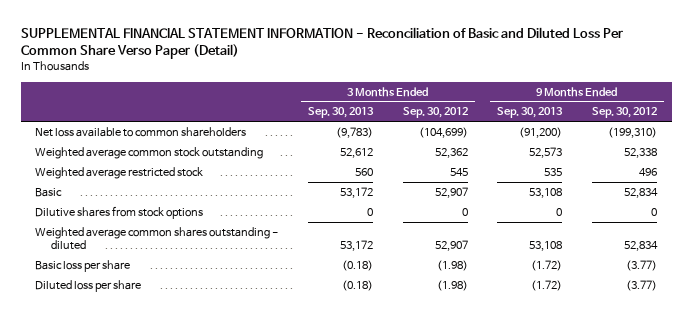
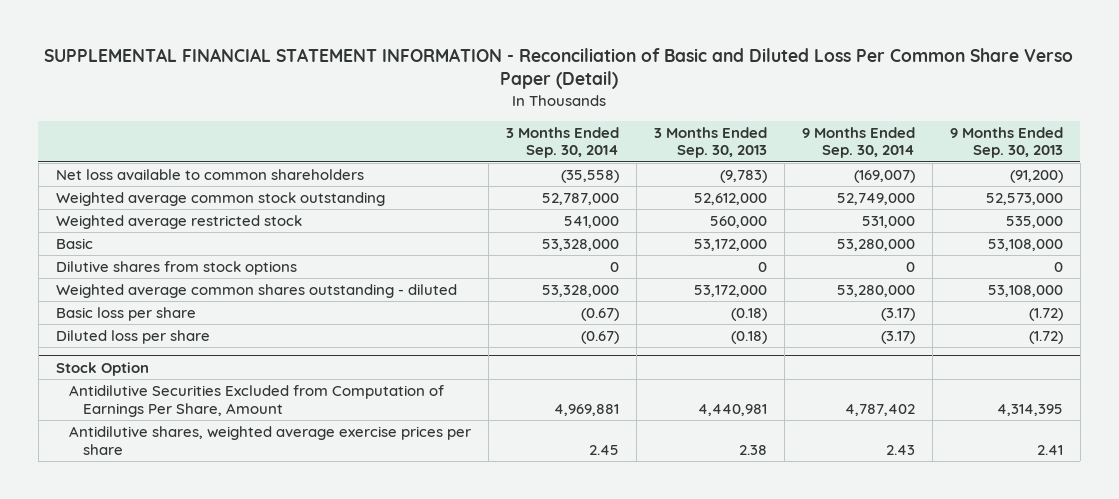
[402,107,468,119] Sep. 30, 2012 -> none
[591,107,657,119] Sep. 30, 2012 -> none
none -> [506,126,620,159] 3 Months Ended Sep. 30, 2014
none -> [801,126,915,159] 9 Months Ended Sep. 30, 2014
[339,147,373,158] 52,612 -> [694,193,768,206] 52,612,000
[529,146,563,158] 52,573 -> [985,193,1063,206] 52,573,000
[354,167,373,176] 560 -> [710,216,768,229] 560,000
[544,167,563,176] 535 -> [1005,216,1063,229] 535,000
[339,186,373,198] 53,172 -> [694,239,768,252] 53,172,000
[529,187,563,198] 53,108 -> [987,239,1063,252] 53,108,000
[339,240,373,252] 53,172 -> [694,285,768,298] 53,172,000
[529,241,563,252] 53,108 -> [987,285,1063,298] 53,108,000
none -> [55,361,149,376] Stock Option
none -> [69,385,445,417] Antidilutive Securities Excluded from Computation of Earnings Per Share, Amount
none -> [69,426,472,455] Antidilutive shares, weighted average exercise prices per share

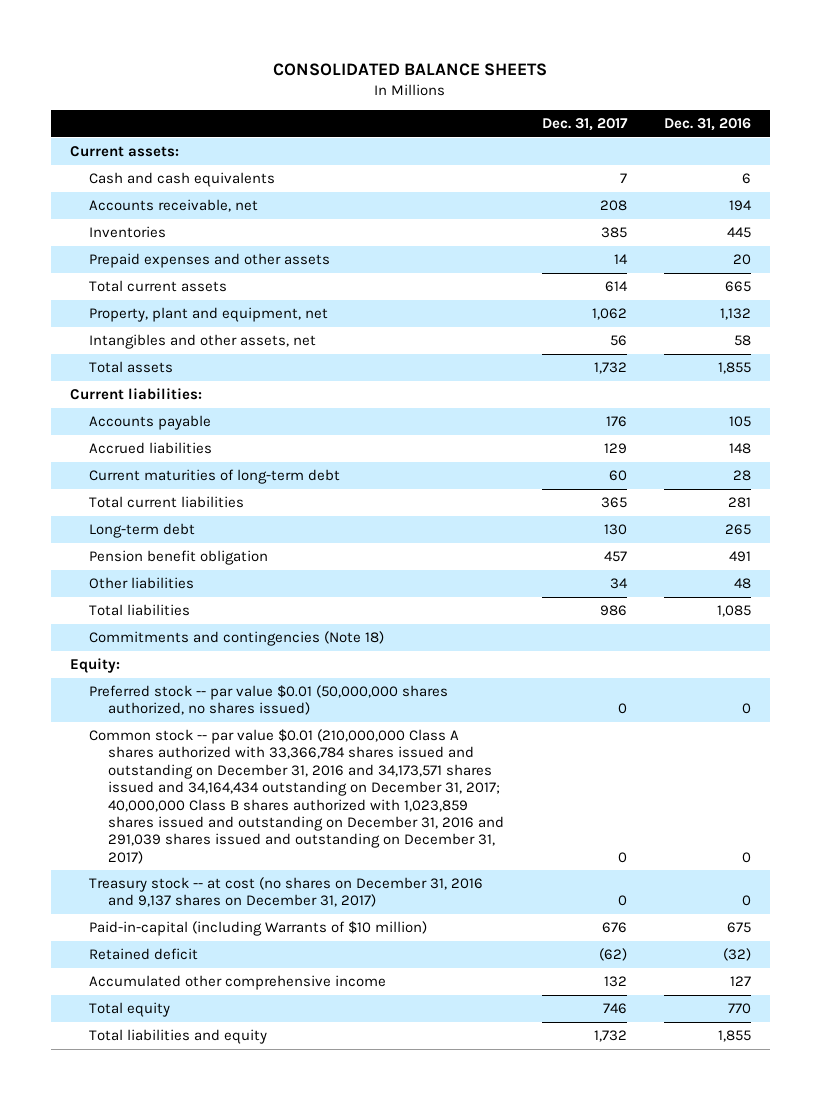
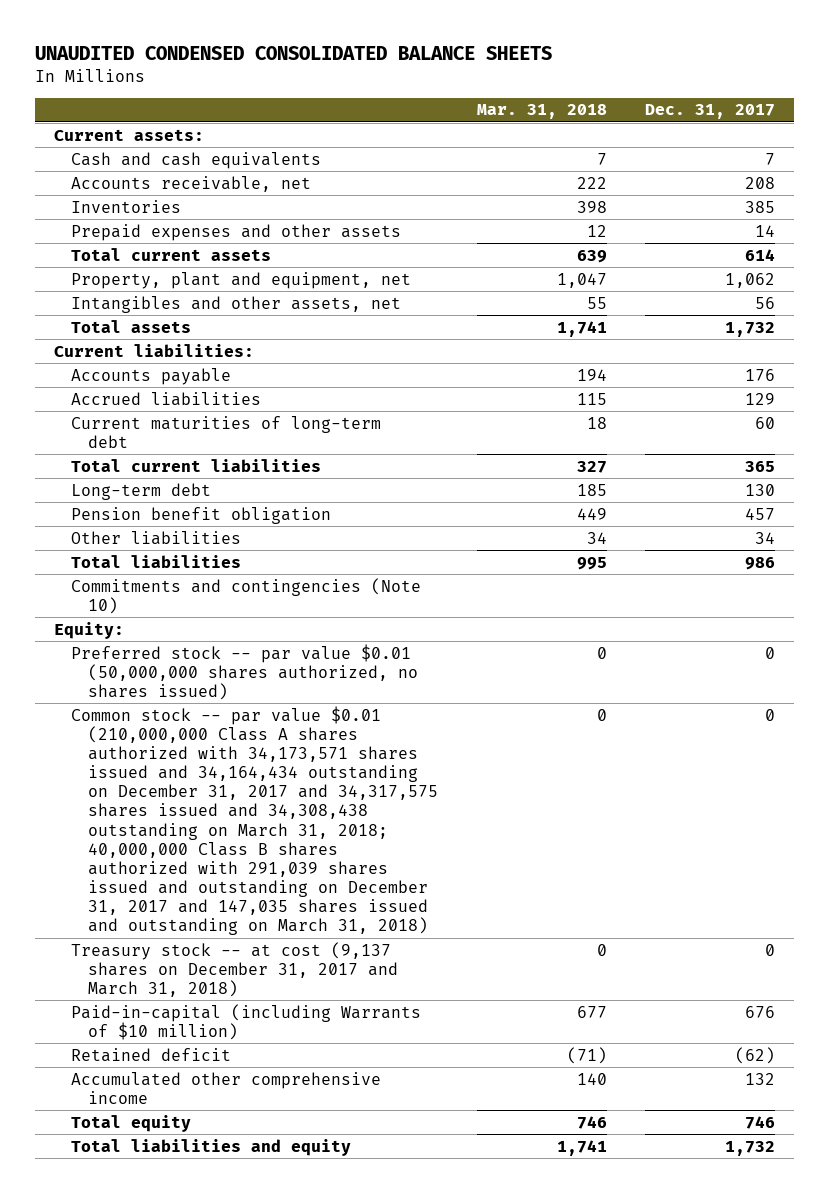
[273,62,548,76] CONSOLIDATED BALANCE SHEETS -> [34,45,552,60] UNAUDITED CONDENSED CONSOLIDATED BALANCE SHEETS
[663,118,751,132] Dec. 31, 2016 -> none
none -> [476,104,607,120] Mar. 31, 2018
[88,631,384,647] Commitments and contingencies (Note 18) -> [71,577,422,614] Commitments and contingencies (Note 10)
[88,729,505,864] Common stock -- par value $0.01 (210,000,000 Class A shares authorized with 33,366,784 shares issued and outstanding on December 31, 2016 and 34,173,571 shares issued and 34,164,434 outstanding on December 31, 2017; 40,000,000 Class B shares authorized with 1,023,859 shares issued and outstanding on December 31, 2016 and 291,039 shares issued and outstanding on December 31, 2017) -> [71,705,439,936] Common stock -- par value $0.01 (210,000,000 Class A shares authorized with 34,173,571 shares issued and 34,164,434 outstanding on December 31, 2017 and 34,317,575 shares issued and 34,308,438 outstanding on March 31, 2018; 40,000,000 Class B shares authorized with 291,039 shares issued and outstanding on December 31, 2017 and 147,035 shares issued and outstanding on March 31, 2018)
[88,877,483,908] Treasury stock -- at cost (no shares on December 31, 2016 and 9,137 shares on December 31, 2017) -> [71,941,399,997] Treasury stock -- at cost (9,137 shares on December 31, 2017 and March 31, 2018)

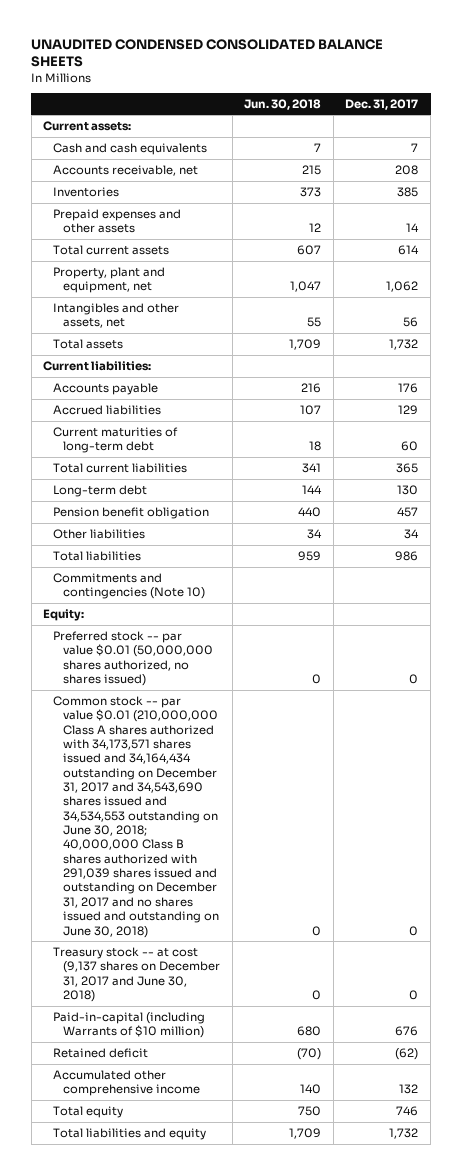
[476,104,607,120] Mar. 31, 2018 -> none
none -> [244,98,322,110] Jun. 30, 2018
[71,705,439,936] Common stock -- par value $0.01 (210,000,000 Class A shares authorized with 34,173,571 shares issued and 34,164,434 outstanding on December 31, 2017 and 34,317,575 shares issued and 34,308,438 outstanding on March 31, 2018; 40,000,000 Class B shares authorized with 291,039 shares issued and outstanding on December 31, 2017 and 147,035 shares issued and outstanding on March 31, 2018) -> [53,695,220,938] Common stock -- par value $0.01 (210,000,000 Class A shares authorized with 34,173,571 shares issued and 34,164,434 outstanding on December 31, 2017 and 34,543,690 shares issued and 34,534,553 outstanding on June 30, 2018; 40,000,000 Class B shares authorized with 291,039 shares issued and outstanding on December 31, 2017 and no shares issued and outstanding on June 30, 2018)
[71,941,399,997] Treasury stock -- at cost (9,137 shares on December 31, 2017 and March 31, 2018) -> [53,946,221,1002] Treasury stock -- at cost (9,137 shares on December 31, 2017 and June 30, 2018)

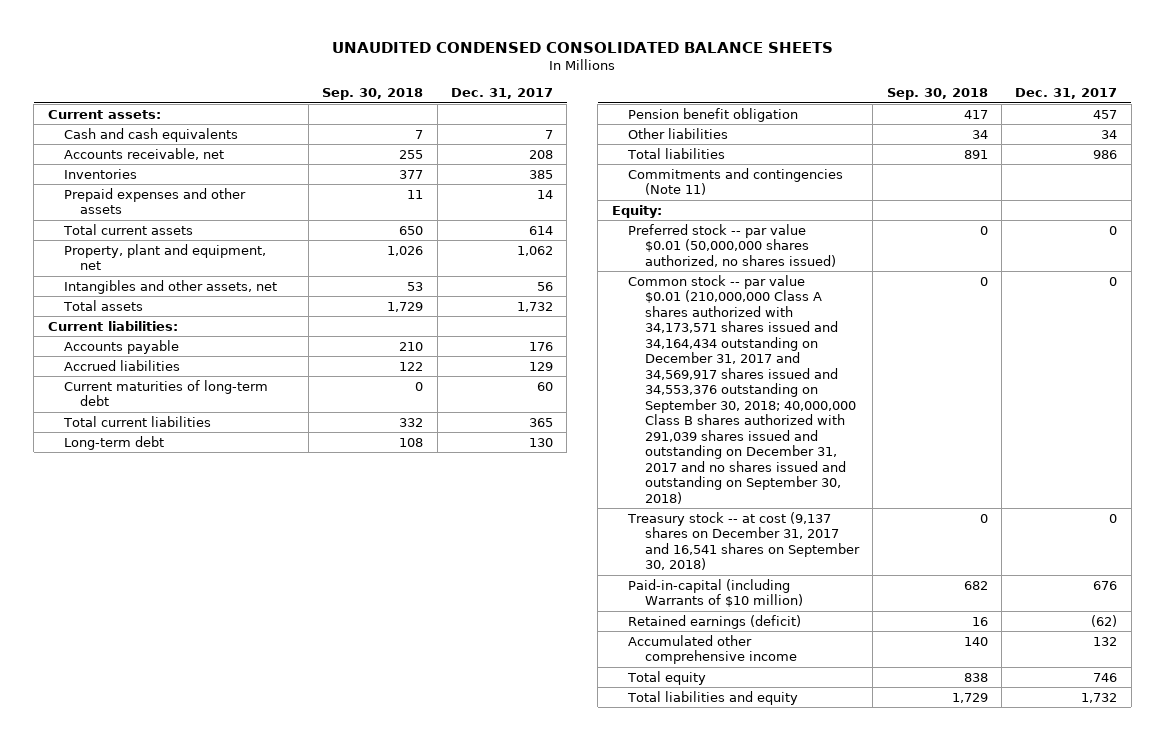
[244,98,322,110] Jun. 30, 2018 -> none
none -> [322,88,424,101] Sep. 30, 2018
[53,572,206,600] Commitments and contingencies (Note 10) -> [628,167,844,196] Commitments and contingencies (Note 11)
[53,695,220,938] Common stock -- par value $0.01 (210,000,000 Class A shares authorized with 34,173,571 shares issued and 34,164,434 outstanding on December 31, 2017 and 34,543,690 shares issued and 34,534,553 outstanding on June 30, 2018; 40,000,000 Class B shares authorized with 291,039 shares issued and outstanding on December 31, 2017 and no shares issued and outstanding on June 30, 2018) -> [628,274,856,504] Common stock -- par value $0.01 (210,000,000 Class A shares authorized with 34,173,571 shares issued and 34,164,434 outstanding on December 31, 2017 and 34,569,917 shares issued and 34,553,376 outstanding on September 30, 2018; 40,000,000 Class B shares authorized with 291,039 shares issued and outstanding on December 31, 2017 and no shares issued and outstanding on September 30, 2018)
[53,946,221,1002] Treasury stock -- at cost (9,137 shares on December 31, 2017 and June 30, 2018) -> [627,511,860,571] Treasury stock -- at cost (9,137 shares on December 31, 2017 and 16,541 shares on September 30, 2018)
[53,1047,149,1058] Retained deficit -> [628,614,802,629] Retained earnings (deficit)

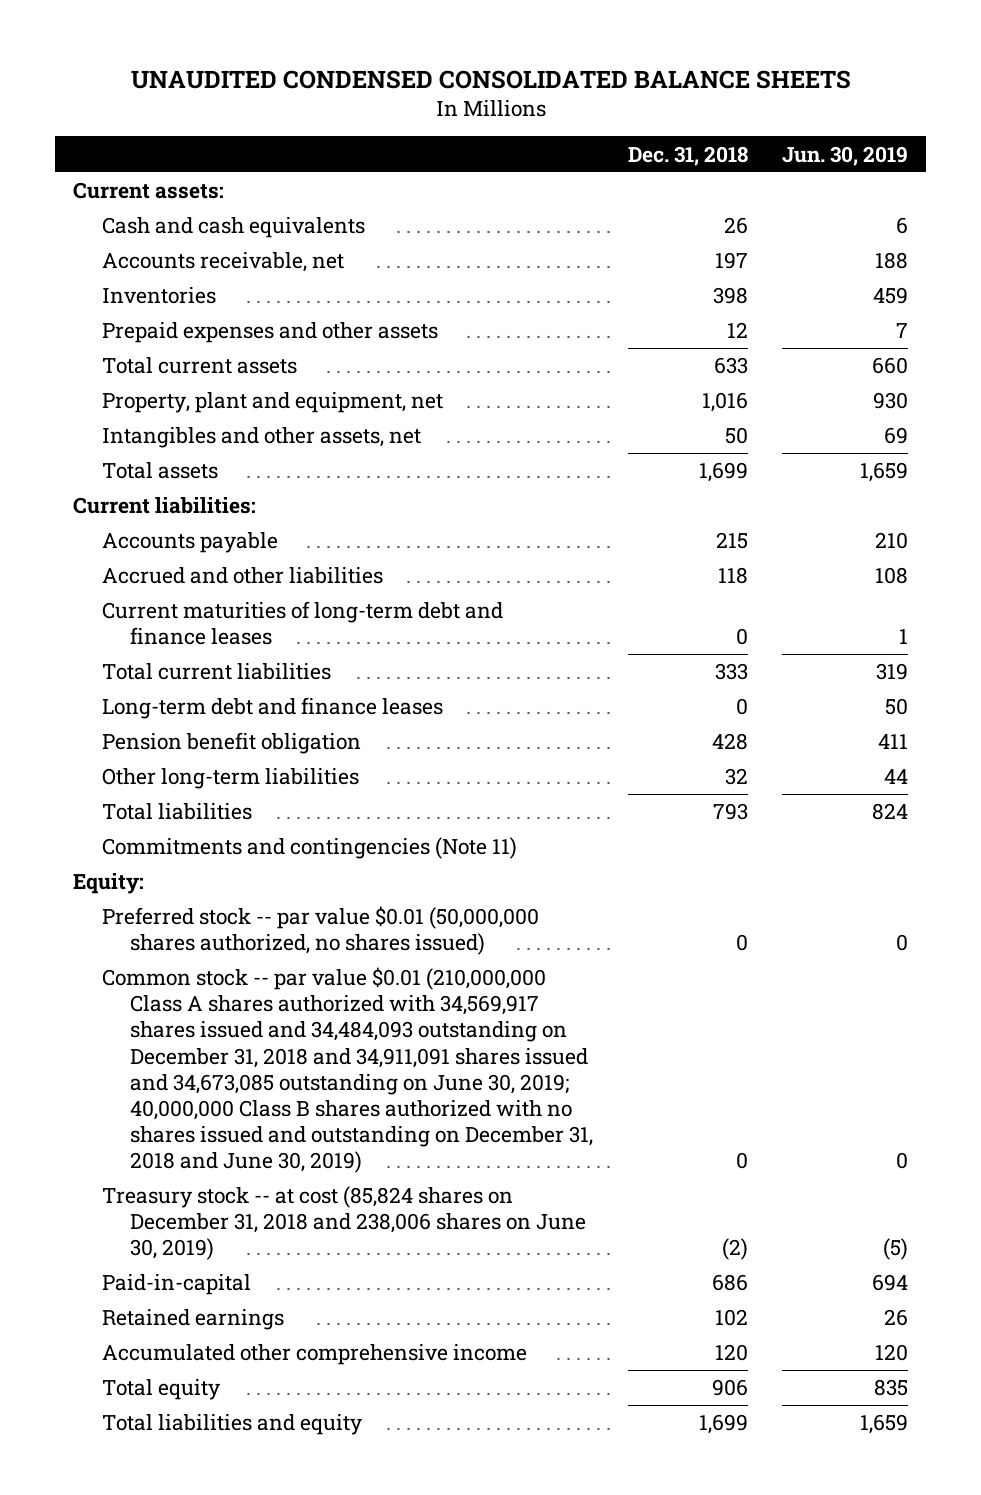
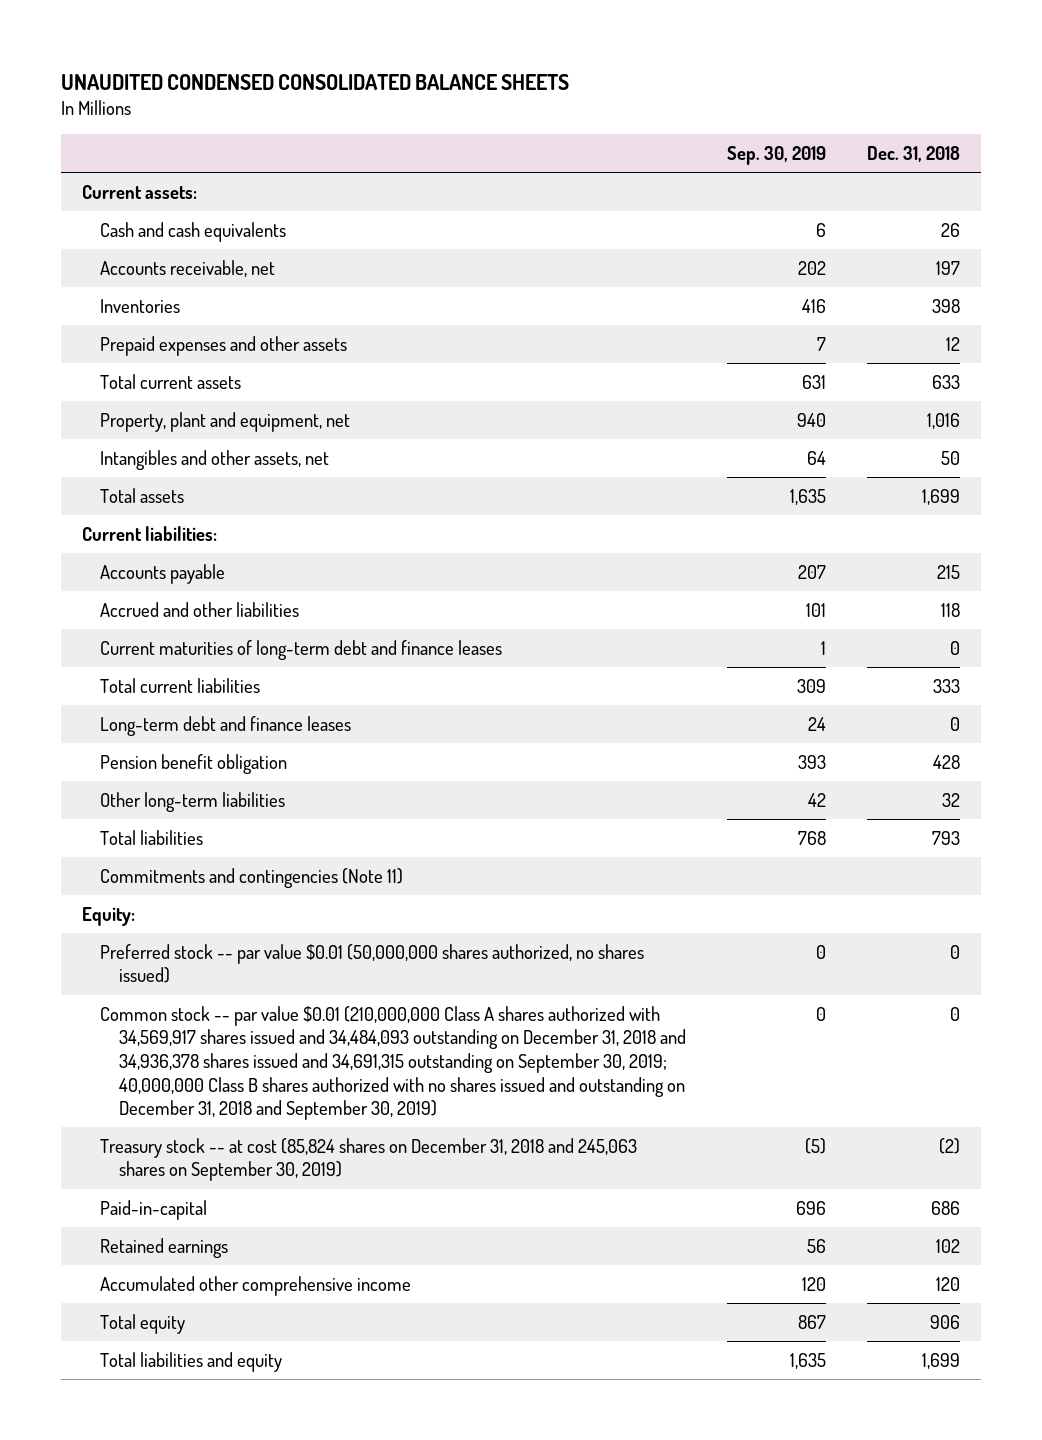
[782,145,909,166] Jun. 30, 2019 -> none
none -> [727,145,827,165] Sep. 30, 2019
[101,967,594,1174] Common stock -- par value $0.01 (210,000,000 Class A shares authorized with 34,569,917 shares issued and 34,484,093 outstanding on December 31, 2018 and 34,911,091 shares issued and 34,673,085 outstanding on June 30, 2019; 40,000,000 Class B shares authorized with no shares issued and outstanding on December 31, 2018 and June 30, 2019) -> [100,1005,686,1121] Common stock -- par value $0.01 (210,000,000 Class A shares authorized with 34,569,917 shares issued and 34,484,093 outstanding on December 31, 2018 and 34,936,378 shares issued and 34,691,315 outstanding on September 30, 2019; 40,000,000 Class B shares authorized with no shares issued and outstanding on December 31, 2018 and September 30, 2019)
[101,1186,587,1261] Treasury stock -- at cost (85,824 shares on December 31, 2018 and 238,006 shares on June 30, 2019) -> [100,1137,638,1182] Treasury stock -- at cost (85,824 shares on December 31, 2018 and 245,063 shares on September 30, 2019)

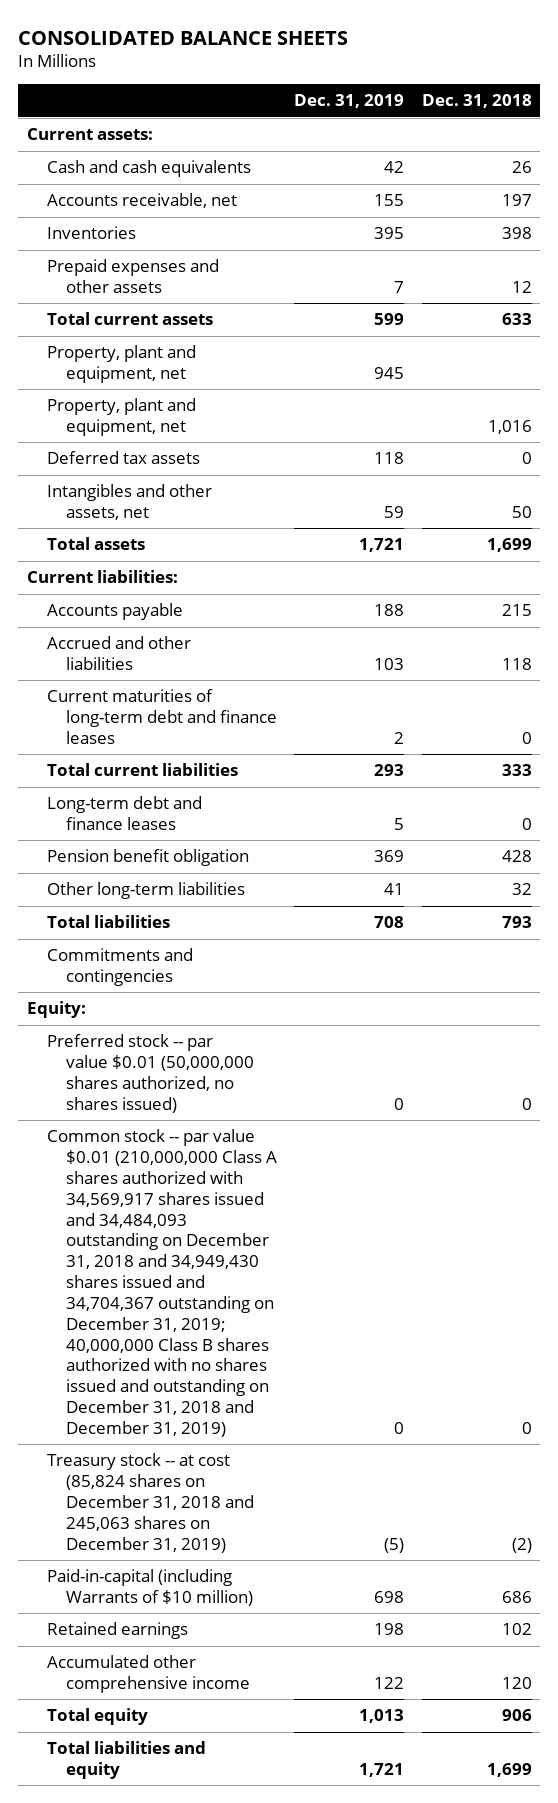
[61,74,570,91] UNAUDITED CONDENSED CONSOLIDATED BALANCE SHEETS -> [18,30,349,45] CONSOLIDATED BALANCE SHEETS
[727,145,827,165] Sep. 30, 2019 -> none
none -> [294,94,405,109] Dec. 31, 2019
none -> [46,345,196,384] Property, plant and equipment, net
none -> [46,451,200,465] Deferred tax assets
[100,867,404,888] Commitments and contingencies (Note 11) -> [46,948,193,987] Commitments and contingencies
[100,1005,686,1121] Common stock -- par value $0.01 (210,000,000 Class A shares authorized with 34,569,917 shares issued and 34,484,093 outstanding on December 31, 2018 and 34,936,378 shares issued and 34,691,315 outstanding on September 30, 2019; 40,000,000 Class B shares authorized with no shares issued and outstanding on December 31, 2018 and September 30, 2019) -> [46,1129,278,1437] Common stock -- par value $0.01 (210,000,000 Class A shares authorized with 34,569,917 shares issued and 34,484,093 outstanding on December 31, 2018 and 34,949,430 shares issued and 34,704,367 outstanding on December 31, 2019; 40,000,000 Class B shares authorized with no shares issued and outstanding on December 31, 2018 and December 31, 2019)
[100,1137,638,1182] Treasury stock -- at cost (85,824 shares on December 31, 2018 and 245,063 shares on September 30, 2019) -> [46,1453,255,1553] Treasury stock -- at cost (85,824 shares on December 31, 2018 and 245,063 shares on December 31, 2019)
[100,1199,208,1220] Paid-in-capital -> [46,1569,254,1607] Paid-in-capital (including Warrants of $10 million)

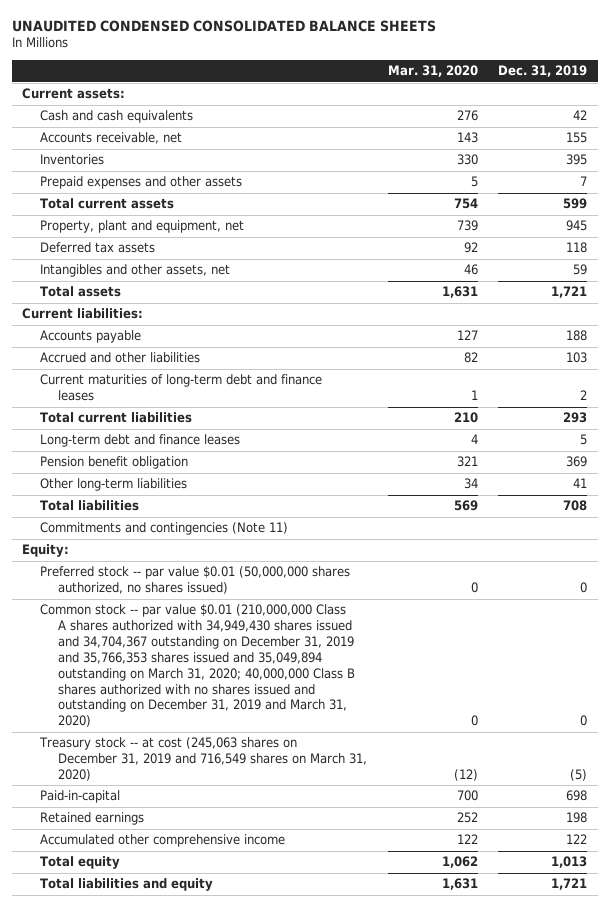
[18,30,349,45] CONSOLIDATED BALANCE SHEETS -> [11,19,436,32] UNAUDITED CONDENSED CONSOLIDATED BALANCE SHEETS
[421,94,532,109] Dec. 31, 2018 -> none
none -> [387,65,478,78] Mar. 31, 2020
[46,398,196,437] Property, plant and equipment, net -> none
[46,948,193,987] Commitments and contingencies -> [39,522,288,536] Commitments and contingencies (Note 11)
[46,1129,278,1437] Common stock -- par value $0.01 (210,000,000 Class A shares authorized with 34,569,917 shares issued and 34,484,093 outstanding on December 31, 2018 and 34,949,430 shares issued and 34,704,367 outstanding on December 31, 2019; 40,000,000 Class B shares authorized with no shares issued and outstanding on December 31, 2018 and December 31, 2019) -> [39,604,356,728] Common stock -- par value $0.01 (210,000,000 Class A shares authorized with 34,949,430 shares issued and 34,704,367 outstanding on December 31, 2019 and 35,766,353 shares issued and 35,049,894 outstanding on March 31, 2020; 40,000,000 Class B shares authorized with no shares issued and outstanding on December 31, 2019 and March 31, 2020)
[46,1453,255,1553] Treasury stock -- at cost (85,824 shares on December 31, 2018 and 245,063 shares on December 31, 2019) -> [38,737,368,782] Treasury stock -- at cost (245,063 shares on December 31, 2019 and 716,549 shares on March 31, 2020)
[46,1569,254,1607] Paid-in-capital (including Warrants of $10 million) -> [39,790,120,804] Paid-in-capital

